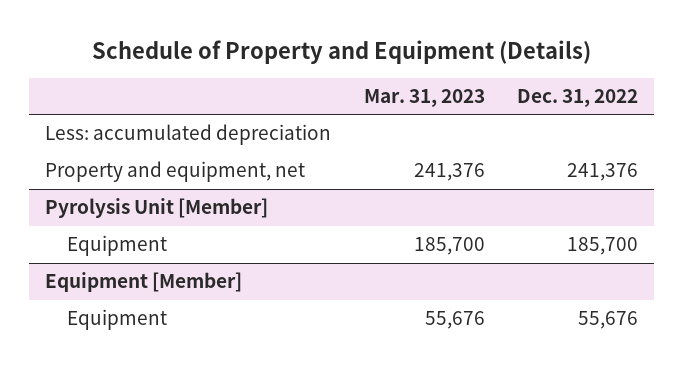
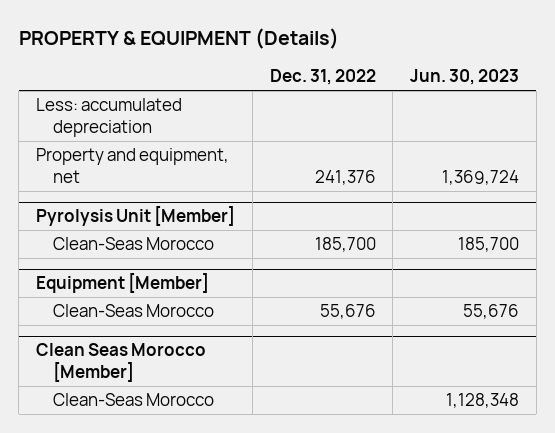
[91,39,591,64] Schedule of Property and Equipment (Details) -> [18,28,339,50] PROPERTY & EQUIPMENT (Details)
[363,88,485,107] Mar. 31, 2023 -> none
none -> [410,69,520,86] Jun. 30, 2023
[66,235,167,257] Equipment -> [52,237,214,251] Clean-Seas Morocco
[66,309,167,331] Equipment -> [52,304,214,318] Clean-Seas Morocco
none -> [35,343,206,383] Clean Seas Morocco [Member]
none -> [52,393,214,407] Clean-Seas Morocco

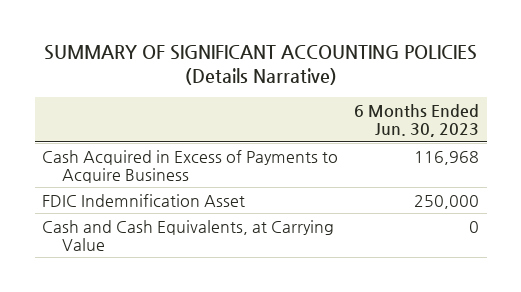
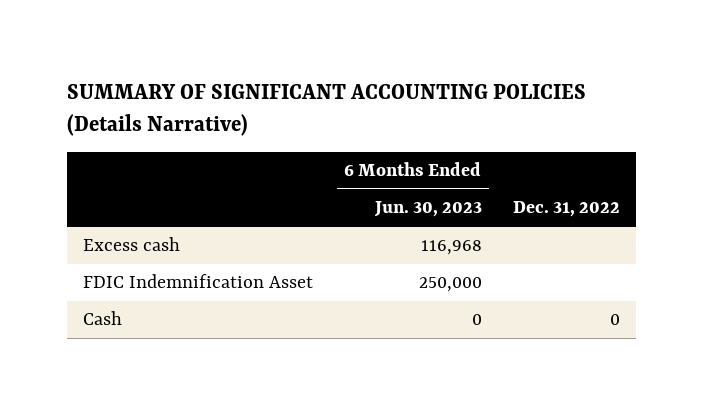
none -> [513,201,621,218] Dec. 31, 2022
[42,149,339,183] Cash Acquired in Excess of Payments to Acquire Business -> [82,237,180,252] Excess cash
[42,219,335,251] Cash and Cash Equivalents, at Carrying Value -> [82,311,122,326] Cash

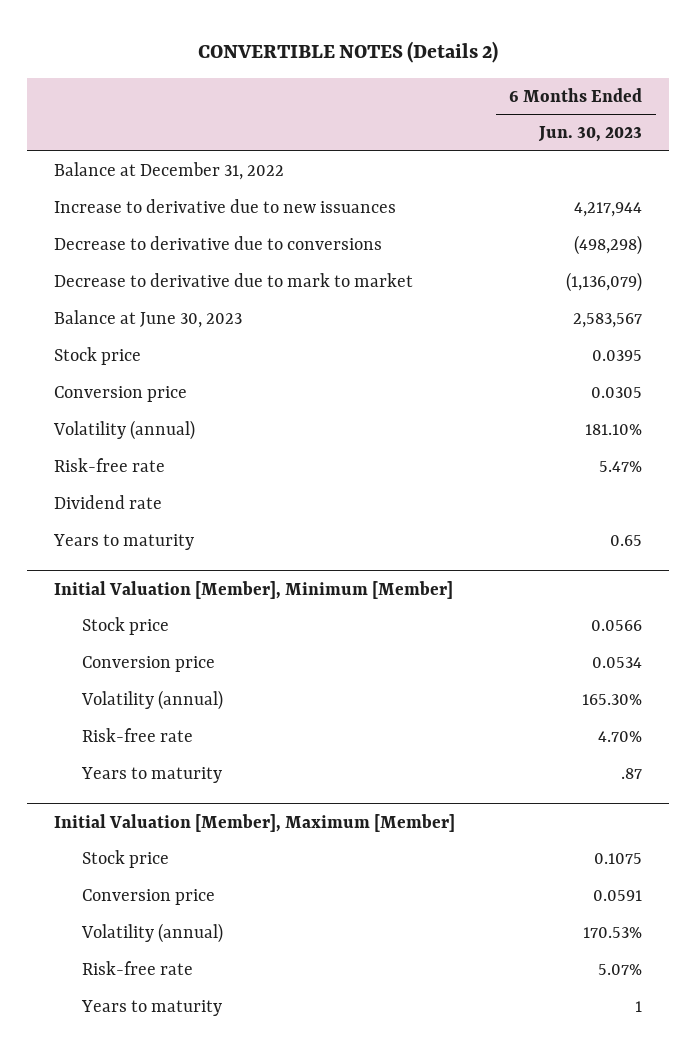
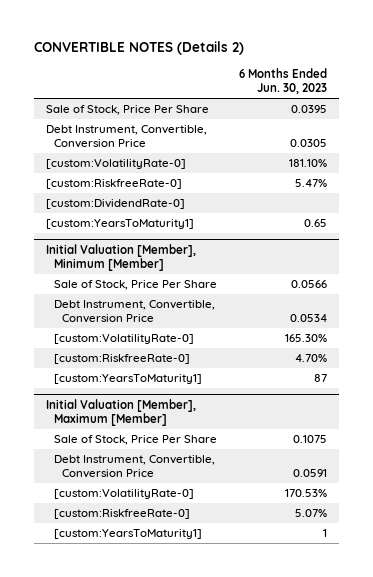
[53,161,284,180] Balance at December 31, 2022 -> none
[53,198,396,213] Increase to derivative due to new issuances -> none
[53,235,382,250] Decrease to derivative due to conversions -> none
[53,272,413,287] Decrease to derivative due to mark to market -> none
[53,309,242,328] Balance at June 30, 2023 -> none
[53,346,141,365] Stock price -> [45,105,209,116] Sale of Stock, Price Per Share
[53,385,187,402] Conversion price -> [45,125,207,148] Debt Instrument, Convertible, Conversion Price
[52,419,195,440] Volatility (annual) -> [45,159,186,170] [custom:VolatilityRate-0]
[53,457,165,472] Risk-free rate -> [45,179,182,190] [custom:RiskfreeRate-0]
[53,494,162,509] Dividend rate -> [45,199,185,210] [custom:DividendRate-0]
[52,533,194,550] Years to maturity -> [45,219,194,230] [custom:YearsToMaturity1]
[81,766,223,783] Years to maturity -> none
[82,616,170,635] Stock price -> [53,280,217,291] Sale of Stock, Price Per Share
[82,655,216,672] Conversion price -> [53,300,215,323] Debt Instrument, Convertible, Conversion Price
[81,689,224,710] Volatility (annual) -> [53,334,194,345] [custom:VolatilityRate-0]
[82,727,194,742] Risk-free rate -> [53,354,190,365] [custom:RiskfreeRate-0]
none -> [53,374,202,385] [custom:YearsToMaturity1]
[82,849,170,868] Stock price -> [53,435,217,446] Sale of Stock, Price Per Share
[82,888,216,905] Conversion price -> [53,455,215,478] Debt Instrument, Convertible, Conversion Price
[81,922,224,943] Volatility (annual) -> [53,489,194,500] [custom:VolatilityRate-0]
[82,960,194,975] Risk-free rate -> [53,509,190,520] [custom:RiskfreeRate-0]
[81,999,223,1016] Years to maturity -> [53,529,202,540] [custom:YearsToMaturity1]

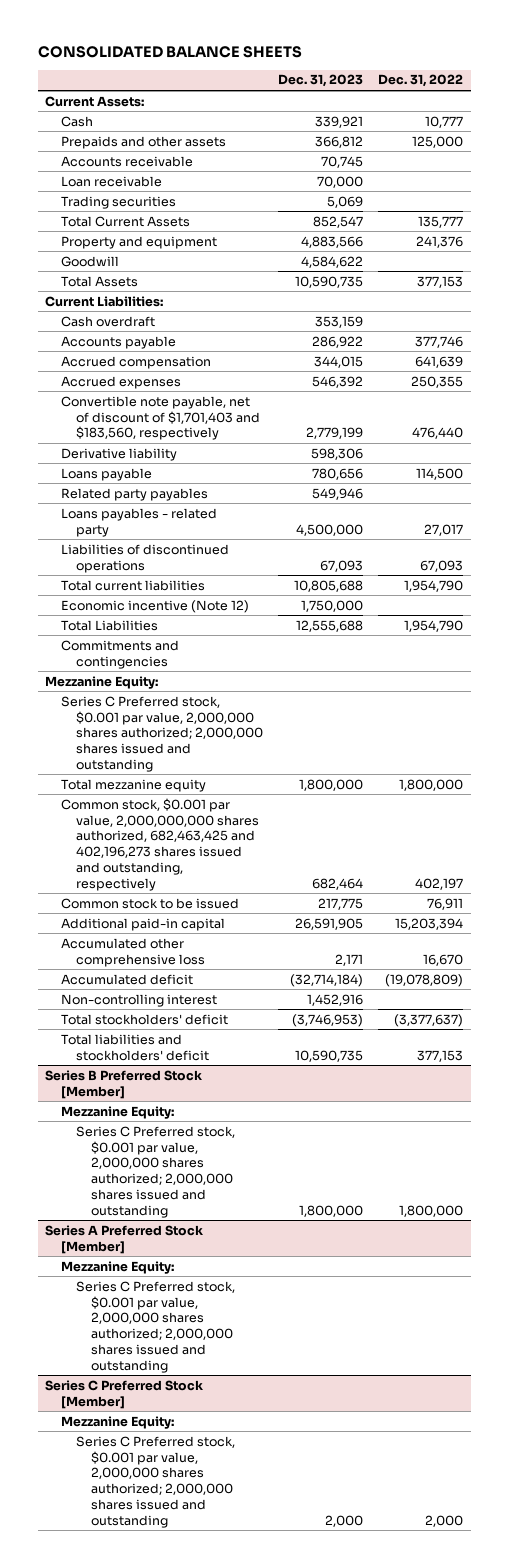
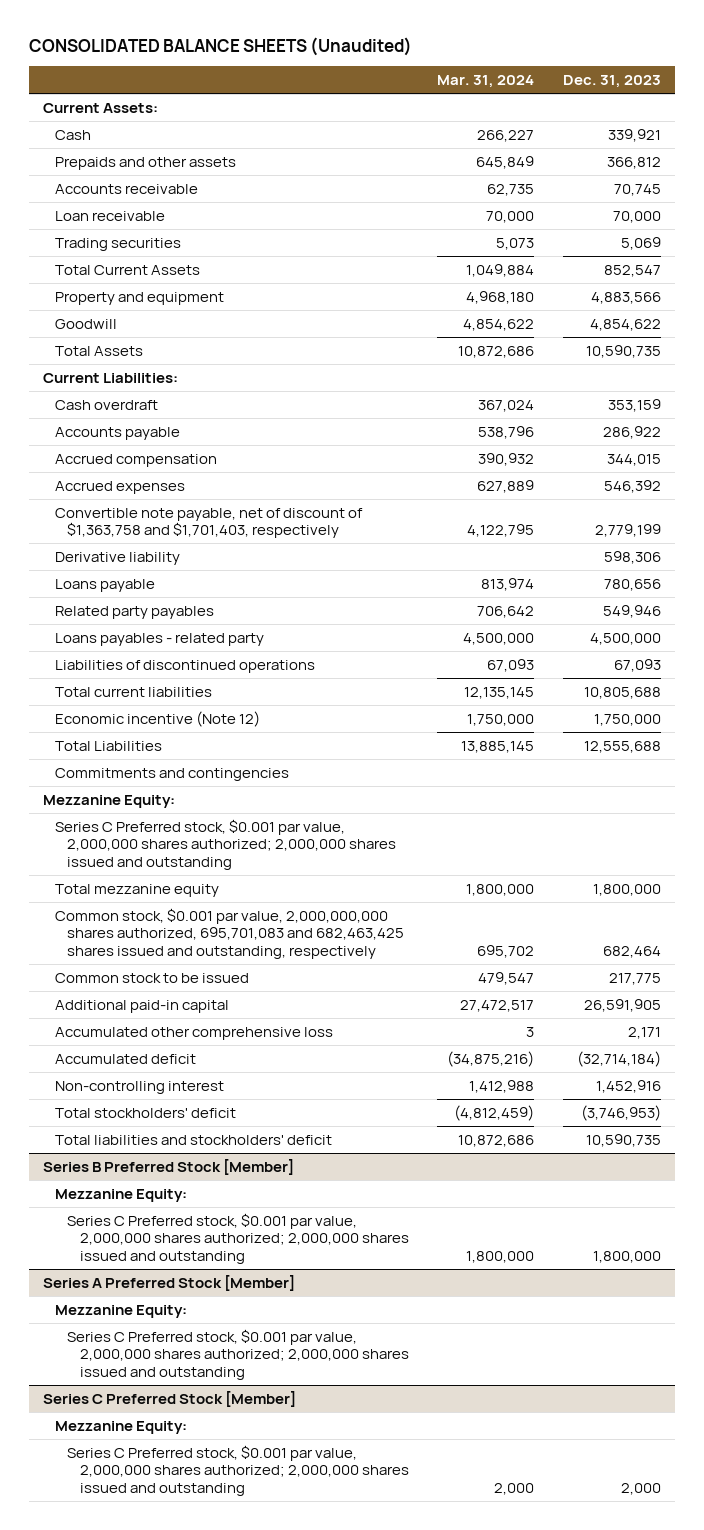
[37,46,302,59] CONSOLIDATED BALANCE SHEETS -> [28,36,412,56] CONSOLIDATED BALANCE SHEETS (Unaudited)
[378,74,464,88] Dec. 31, 2022 -> none
none -> [437,75,535,89] Mar. 31, 2024
[300,255,363,268] 4,584,622 -> [590,318,662,331] 4,854,622
[60,395,260,441] Convertible note payable, net of discount of $1,701,403 and $183,560, respectively -> [55,507,364,539] Convertible note payable, net of discount of $1,363,758 and $1,701,403, respectively
[60,797,259,891] Common stock, $0.001 par value, 2,000,000,000 shares authorized, 682,463,425 and 402,196,273 shares issued and outstanding, respectively -> [55,907,405,959] Common stock, $0.001 par value, 2,000,000,000 shares authorized, 695,701,083 and 682,463,425 shares issued and outstanding, respectively

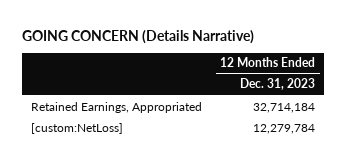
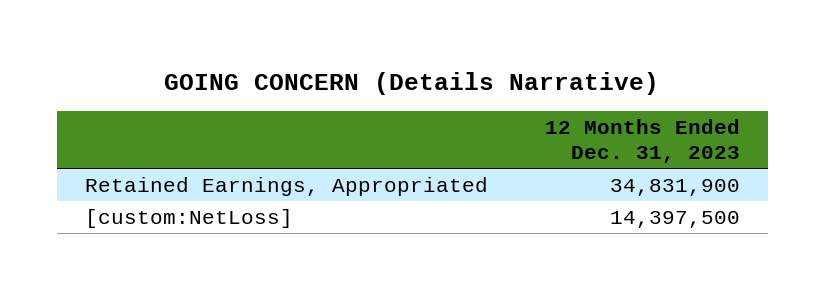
[253,102,316,113] 32,714,184 -> [609,179,740,197] 34,831,900
[253,123,316,134] 12,279,784 -> [609,211,740,229] 14,397,500

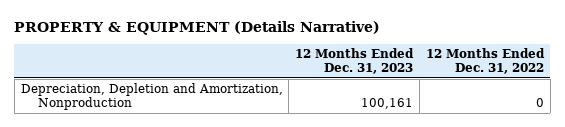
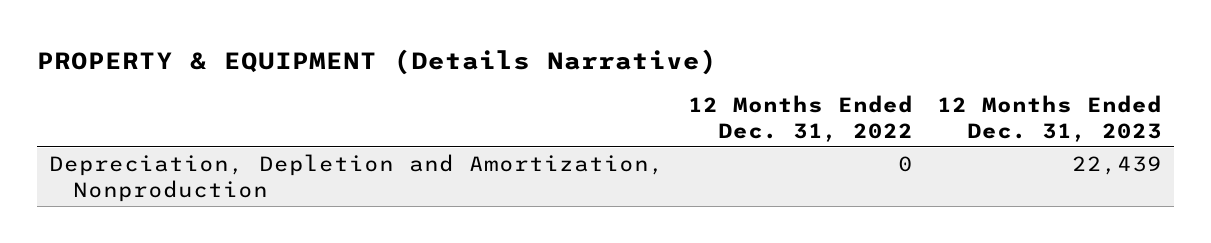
[361,98,414,110] 100,161 -> [1072,156,1163,176] 22,439

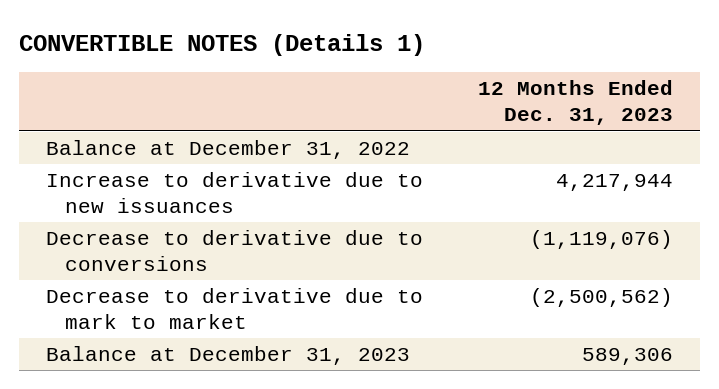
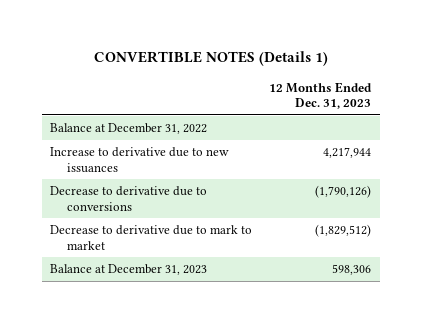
[529,230,673,250] (1,119,076) -> [315,185,372,199] (1,790,126)
[529,288,673,308] (2,500,562) -> [315,224,372,238] (1,829,512)
[581,348,673,366] 589,306 -> [332,264,372,276] 598,306

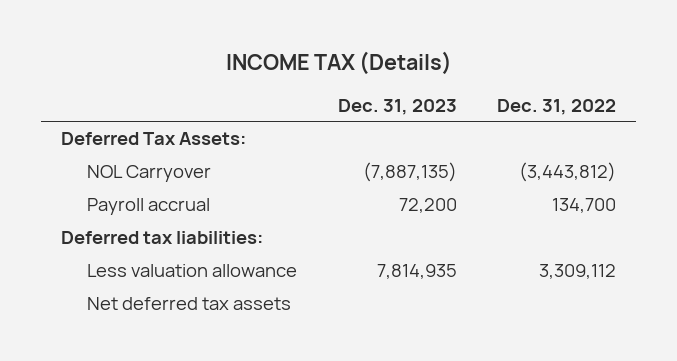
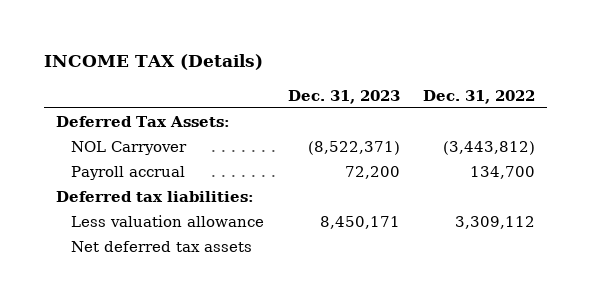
[362,162,457,183] (7,887,135) -> [307,141,400,156] (8,522,371)
[376,264,457,280] 7,814,935 -> [319,216,400,230] 8,450,171

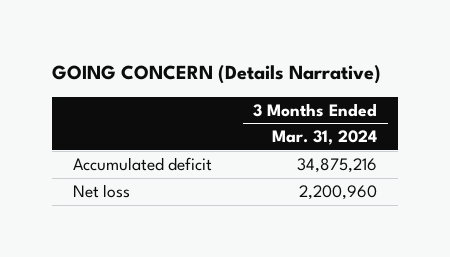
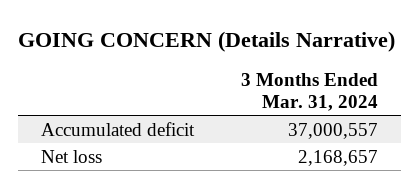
[297,158,378,174] 34,875,216 -> [287,122,378,139] 37,000,557
[299,185,378,201] 2,200,960 -> [297,149,378,166] 2,168,657

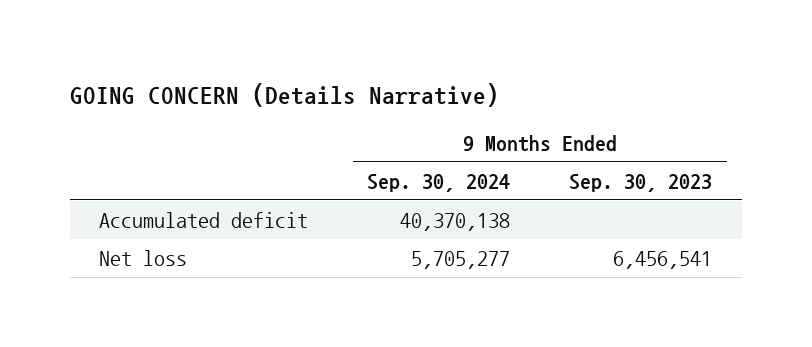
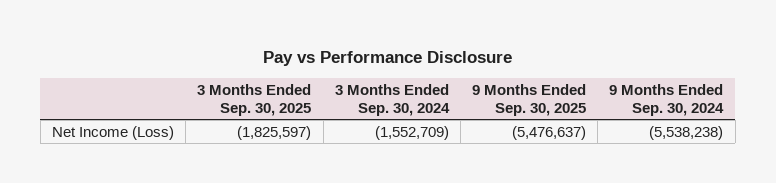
[69,82,499,107] GOING CONCERN (Details Narrative) -> [262,51,512,67] Pay vs Performance Disclosure
[569,173,713,192] Sep. 30, 2023 -> none
none -> [197,83,312,116] 3 Months Ended Sep. 30, 2025
none -> [334,83,450,116] 3 Months Ended Sep. 30, 2024
none -> [472,83,587,116] 9 Months Ended Sep. 30, 2025
[99,211,309,228] Accumulated deficit -> none
[99,249,188,266] Net loss -> [52,125,175,140] Net Income (Loss)
[411,250,511,269] 5,705,277 -> [649,125,724,140] (5,538,238)

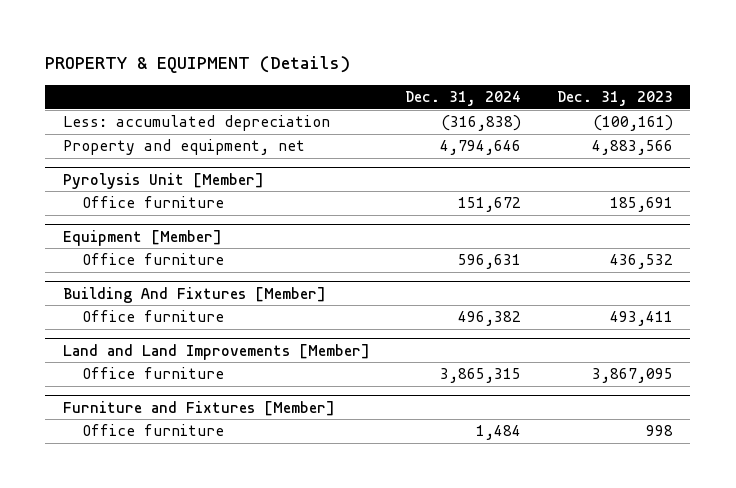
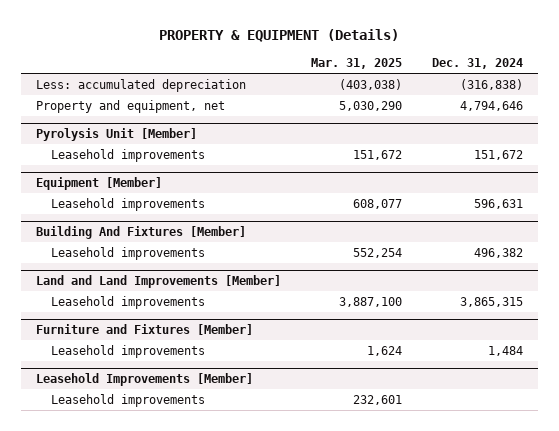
[556,91,673,107] Dec. 31, 2023 -> none
none -> [310,58,402,70] Mar. 31, 2025
[81,196,224,209] Office furniture -> [51,148,206,162] Leasehold improvements
[81,253,224,266] Office furniture -> [51,197,206,211] Leasehold improvements
[81,310,224,323] Office furniture -> [51,246,206,260] Leasehold improvements
[81,367,224,380] Office furniture -> [51,295,206,309] Leasehold improvements
[81,424,224,437] Office furniture -> [51,344,206,358] Leasehold improvements
none -> [36,373,254,387] Leasehold Improvements [Member]
none -> [51,393,206,407] Leasehold improvements

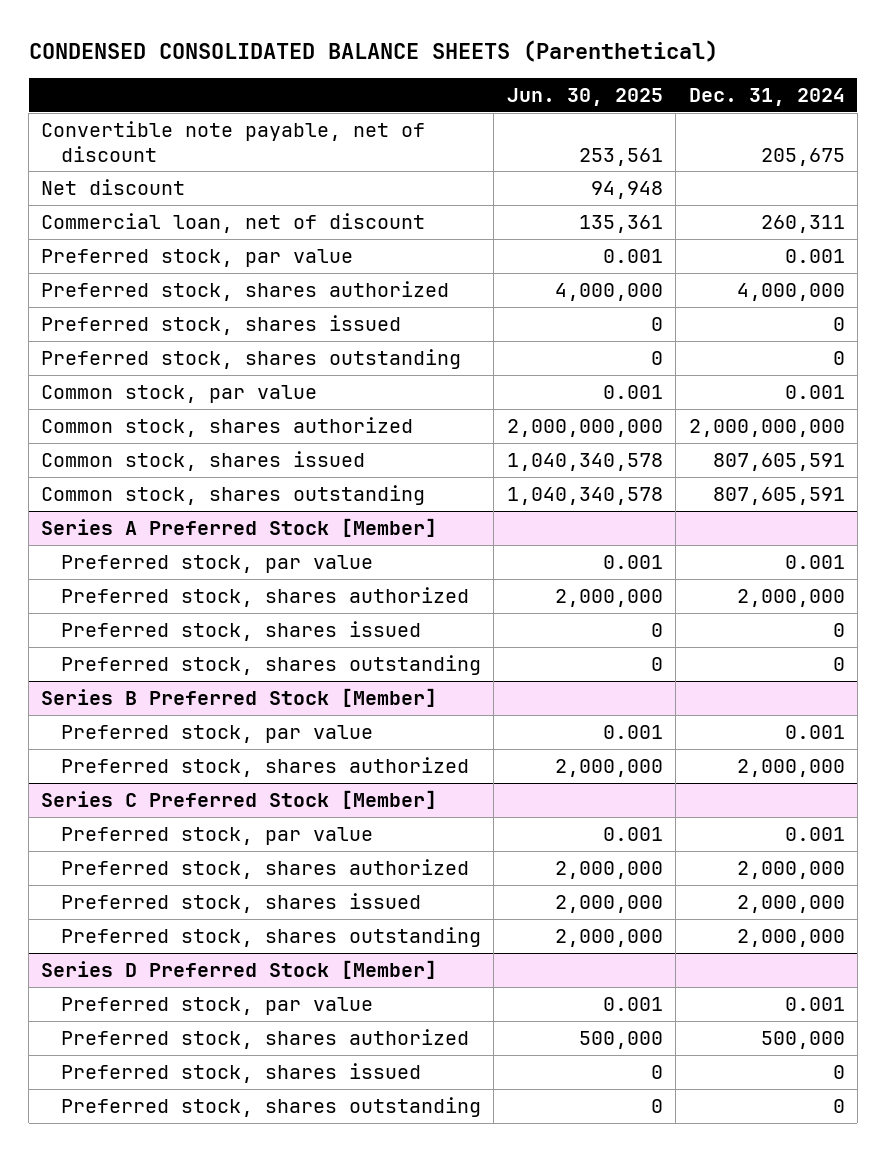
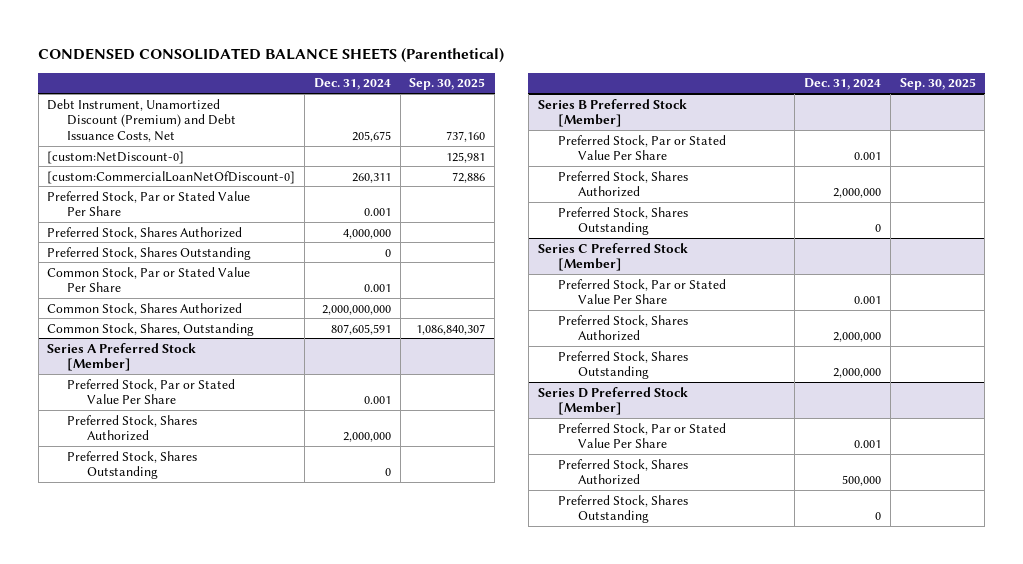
[506,87,663,106] Jun. 30, 2025 -> none
none -> [409,78,486,91] Sep. 30, 2025
[41,314,402,335] Preferred stock, shares issued -> none
[41,450,366,471] Common stock, shares issued -> none
[41,120,426,162] Convertible note payable, net of discount -> [47,98,237,142] Debt Instrument, Unamortized Discount (Premium) and Debt Issuance Costs, Net
[41,178,186,195] Net discount -> [47,150,185,164] [custom:NetDiscount-0]
[41,212,426,233] Commercial loan, net of discount -> [47,170,296,184] [custom:CommercialLoanNetOfDiscount-0]
[41,248,354,267] Preferred stock, par value -> [47,190,251,217] Preferred Stock, Par or Stated Value Per Share
[41,280,450,301] Preferred stock, shares authorized -> [47,226,243,239] Preferred Stock, Shares Authorized
[41,348,462,369] Preferred stock, shares outstanding -> [47,246,252,260] Preferred Stock, Shares Outstanding
[41,384,318,403] Common stock, par value -> [47,266,251,293] Common Stock, Par or Stated Value Per Share
[41,416,414,437] Common stock, shares authorized -> [47,302,243,315] Common Stock, Shares Authorized
[41,484,426,505] Common stock, shares outstanding -> [47,322,255,336] Common Stock, Shares, Outstanding
[60,620,421,641] Preferred stock, shares issued -> none
[60,554,373,573] Preferred stock, par value -> [67,378,236,405] Preferred Stock, Par or Stated Value Per Share
[60,586,469,607] Preferred stock, shares authorized -> [67,414,198,442] Preferred Stock, Shares Authorized
[60,654,481,675] Preferred stock, shares outstanding -> [67,450,198,480] Preferred Stock, Shares Outstanding
[60,724,373,743] Preferred stock, par value -> [557,134,726,161] Preferred Stock, Par or Stated Value Per Share
[60,756,469,777] Preferred stock, shares authorized -> [557,170,688,198] Preferred Stock, Shares Authorized
none -> [557,206,688,236] Preferred Stock, Shares Outstanding
[60,892,421,913] Preferred stock, shares issued -> none
[60,826,373,845] Preferred stock, par value -> [557,278,726,305] Preferred Stock, Par or Stated Value Per Share
[60,858,469,879] Preferred stock, shares authorized -> [557,314,688,342] Preferred Stock, Shares Authorized
[60,926,481,947] Preferred stock, shares outstanding -> [557,350,688,380] Preferred Stock, Shares Outstanding
[60,1062,421,1083] Preferred stock, shares issued -> none
[60,996,373,1015] Preferred stock, par value -> [557,422,726,449] Preferred Stock, Par or Stated Value Per Share
[60,1028,469,1049] Preferred stock, shares authorized -> [557,458,688,486] Preferred Stock, Shares Authorized
[60,1096,481,1117] Preferred stock, shares outstanding -> [557,494,688,524] Preferred Stock, Shares Outstanding

